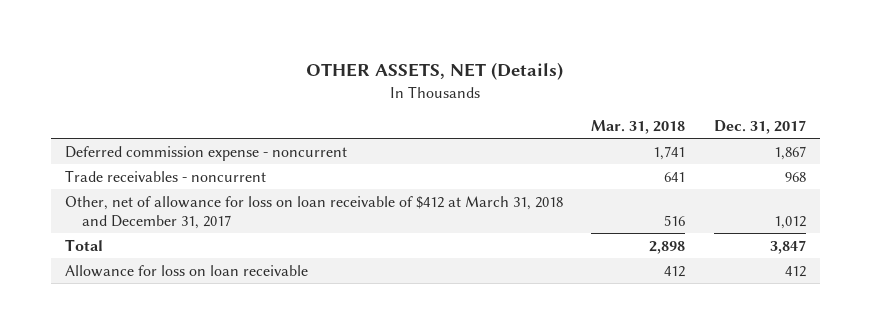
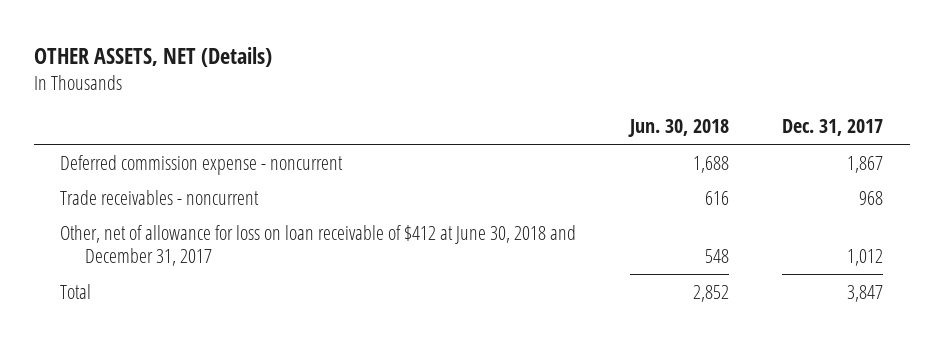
[591,120,686,135] Mar. 31, 2018 -> none
none -> [627,119,729,138] Jun. 30, 2018
[64,195,563,230] Other, net of allowance for loss on loan receivable of $412 at March 31, 2018 and December 31, 2017 -> [60,224,577,267] Other, net of allowance for loss on loan receivable of $412 at June 30, 2018 and December 31, 2017
[64,264,308,277] Allowance for loss on loan receivable -> none

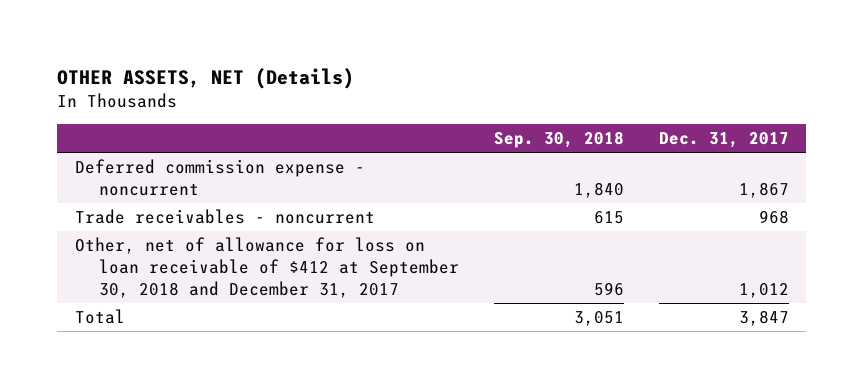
[627,119,729,138] Jun. 30, 2018 -> none
none -> [494,131,625,149] Sep. 30, 2018
[60,224,577,267] Other, net of allowance for loss on loan receivable of $412 at June 30, 2018 and December 31, 2017 -> [74,236,460,298] Other, net of allowance for loss on loan receivable of $412 at September 30, 2018 and December 31, 2017

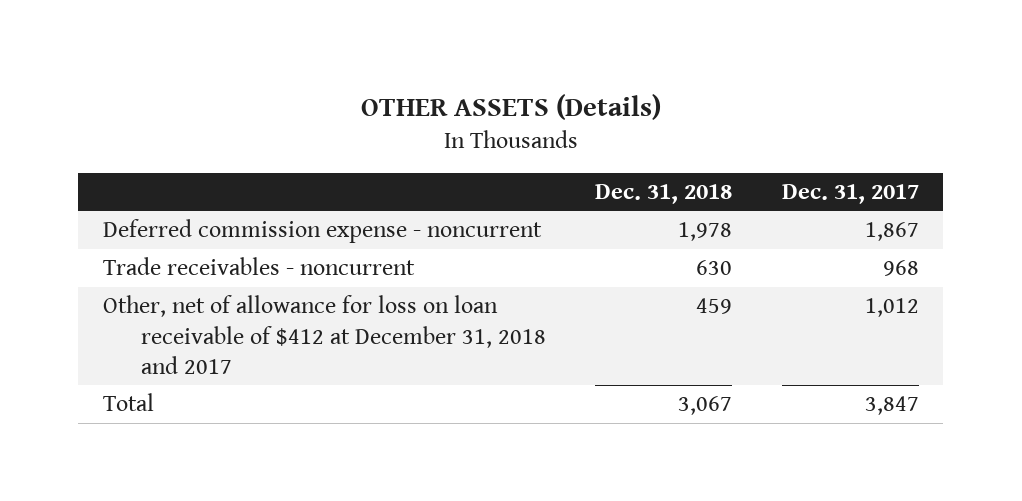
[57,67,355,89] OTHER ASSETS, NET (Details) -> [360,93,661,120] OTHER ASSETS (Details)
[494,131,625,149] Sep. 30, 2018 -> none
none -> [595,183,733,204] Dec. 31, 2018
[74,236,460,298] Other, net of allowance for loss on loan receivable of $412 at September 30, 2018 and December 31, 2017 -> [103,295,546,374] Other, net of allowance for loss on loan receivable of $412 at December 31, 2018 and 2017

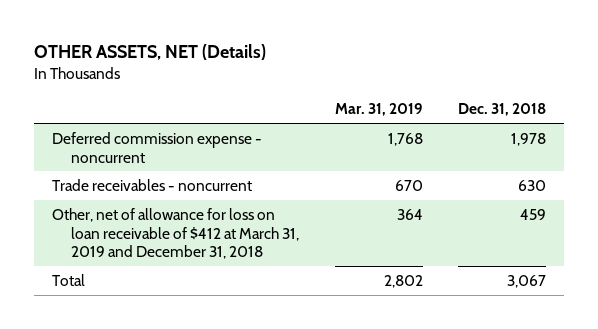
[360,93,661,120] OTHER ASSETS (Details) -> [34,44,267,61] OTHER ASSETS, NET (Details)
[781,183,919,204] Dec. 31, 2017 -> none
none -> [334,103,423,117] Mar. 31, 2019
[103,295,546,374] Other, net of allowance for loss on loan receivable of $412 at December 31, 2018 and 2017 -> [52,207,299,260] Other, net of allowance for loss on loan receivable of $412 at March 31, 2019 and December 31, 2018

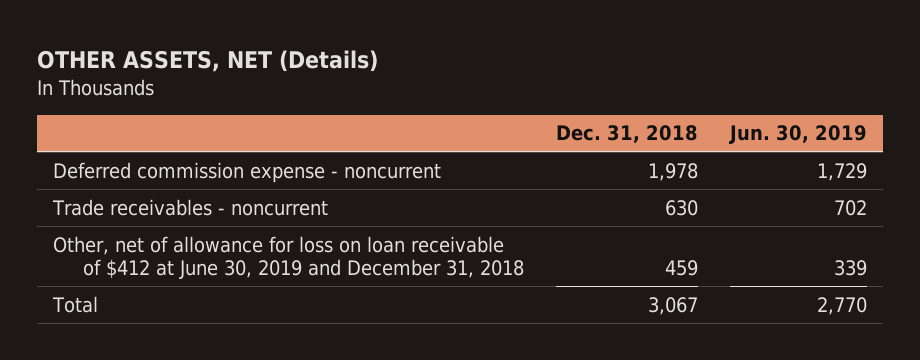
[334,103,423,117] Mar. 31, 2019 -> none
none -> [728,125,867,145] Jun. 30, 2019
[52,207,299,260] Other, net of allowance for loss on loan receivable of $412 at March 31, 2019 and December 31, 2018 -> [53,235,525,280] Other, net of allowance for loss on loan receivable of $412 at June 30, 2019 and December 31, 2018

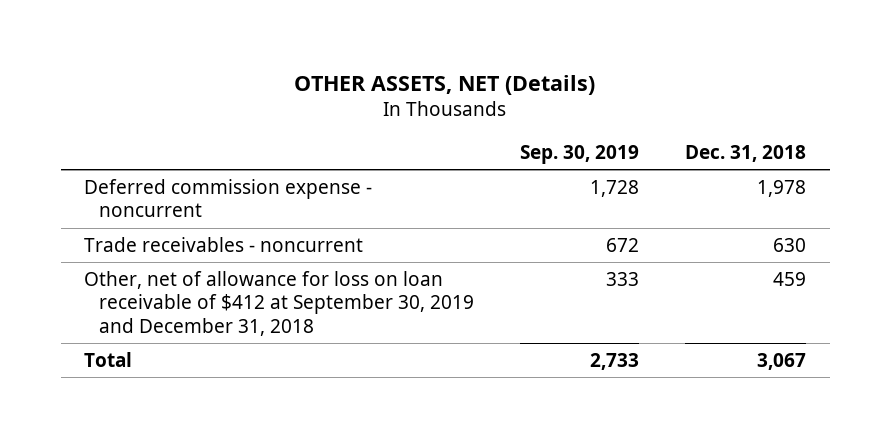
[728,125,867,145] Jun. 30, 2019 -> none
none -> [520,144,640,164] Sep. 30, 2019
[53,235,525,280] Other, net of allowance for loss on loan receivable of $412 at June 30, 2019 and December 31, 2018 -> [84,270,474,336] Other, net of allowance for loss on loan receivable of $412 at September 30, 2019 and December 31, 2018

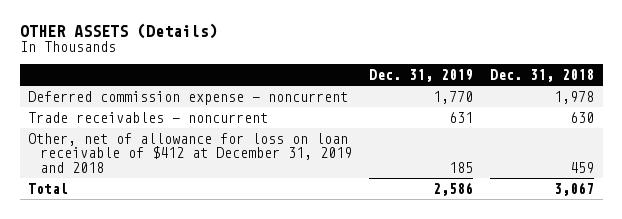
[294,74,596,95] OTHER ASSETS, NET (Details) -> [19,23,218,40] OTHER ASSETS (Details)
[520,144,640,164] Sep. 30, 2019 -> none
none -> [369,68,474,82] Dec. 31, 2019
[84,270,474,336] Other, net of allowance for loss on loan receivable of $412 at September 30, 2019 and December 31, 2018 -> [27,132,353,173] Other, net of allowance for loss on loan receivable of $412 at December 31, 2019 and 2018

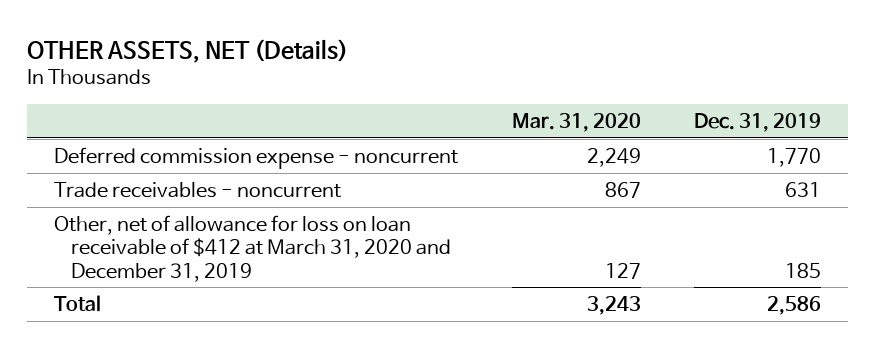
[19,23,218,40] OTHER ASSETS (Details) -> [27,38,349,63] OTHER ASSETS, NET (Details)
[490,68,595,82] Dec. 31, 2018 -> none
none -> [511,112,641,132] Mar. 31, 2020
[27,132,353,173] Other, net of allowance for loss on loan receivable of $412 at December 31, 2019 and 2018 -> [53,215,452,282] Other, net of allowance for loss on loan receivable of $412 at March 31, 2020 and December 31, 2019

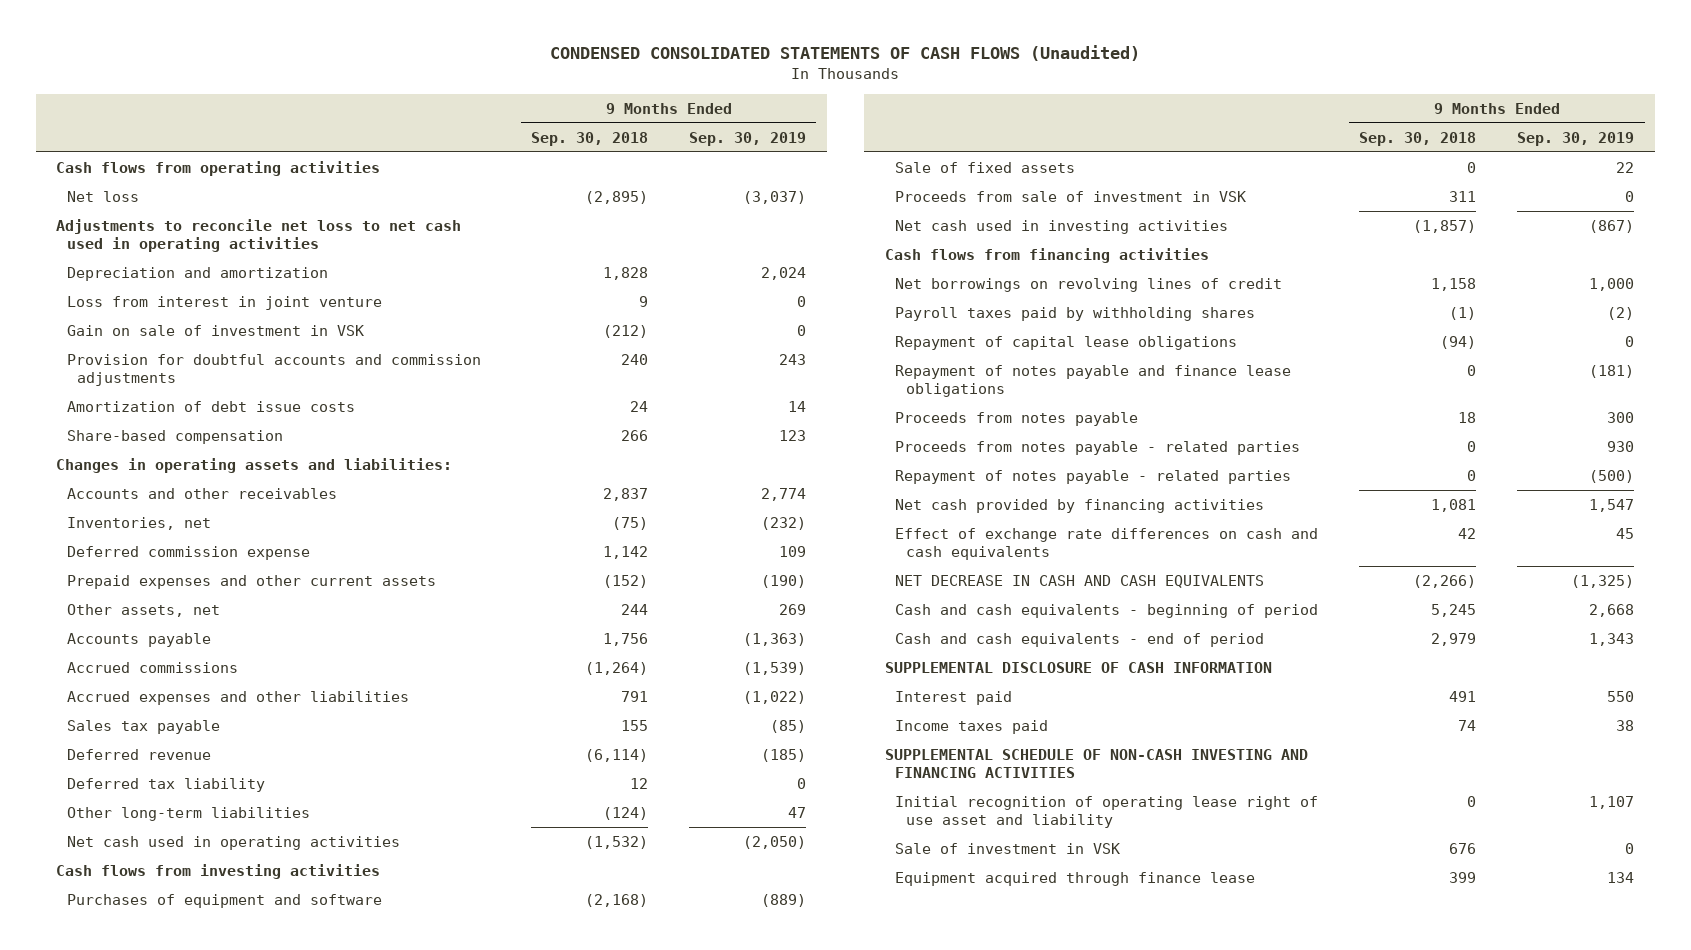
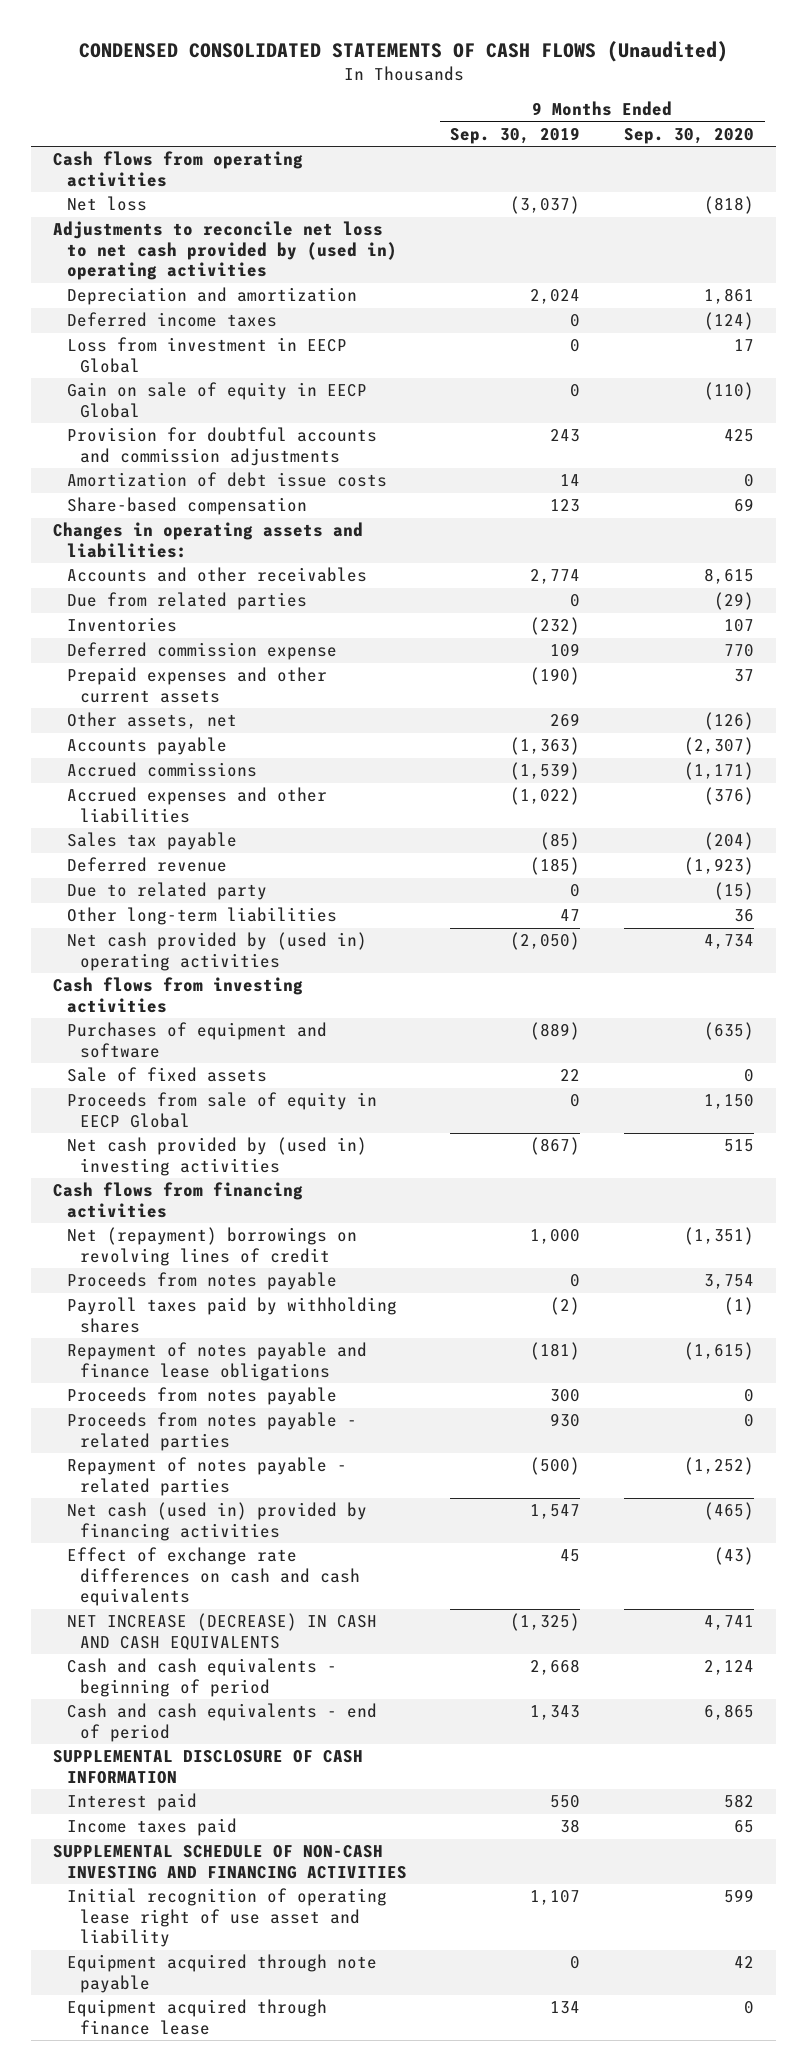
[531,131,649,146] Sep. 30, 2018 -> none
none -> [624,127,755,144] Sep. 30, 2020
[56,218,462,253] Adjustments to reconcile net loss to net cash used in operating activities -> [52,221,397,281] Adjustments to reconcile net loss to net cash provided by (used in) operating activities
[66,295,382,310] Loss from interest in joint venture -> none
none -> [66,312,277,328] Deferred income taxes
none -> [66,337,347,373] Loss from investment in EECP Global
[66,324,364,336] Gain on sale of investment in VSK -> [66,382,367,418] Gain on sale of equity in EECP Global
none -> [66,592,307,611] Due from related parties
[66,516,211,530] Inventories, net -> [66,617,177,633] Inventories
[66,777,265,792] Deferred tax liability -> none
none -> [66,882,267,901] Due to related party
[66,835,400,850] Net cash used in operating activities -> [66,932,367,971] Net cash provided by (used in) operating activities
[895,190,1247,202] Proceeds from sale of investment in VSK -> [66,1092,377,1128] Proceeds from sale of equity in EECP Global
[895,219,1229,234] Net cash used in investing activities -> [66,1137,367,1176] Net cash provided by (used in) investing activities
[895,277,1283,292] Net borrowings on revolving lines of credit -> [66,1227,357,1266] Net (repayment) borrowings on revolving lines of credit
none -> [66,1272,337,1291] Proceeds from notes payable
[895,335,1238,350] Repayment of capital lease obligations -> none
[895,498,1265,513] Net cash provided by financing activities -> [66,1502,367,1541] Net cash (used in) provided by financing activities
[895,574,1265,588] NET DECREASE IN CASH AND CASH EQUIVALENTS -> [66,1613,377,1650] NET INCREASE (DECREASE) IN CASH AND CASH EQUIVALENTS
[895,842,1121,854] Sale of investment in VSK -> none
none -> [66,1954,377,1993] Equipment acquired through note payable

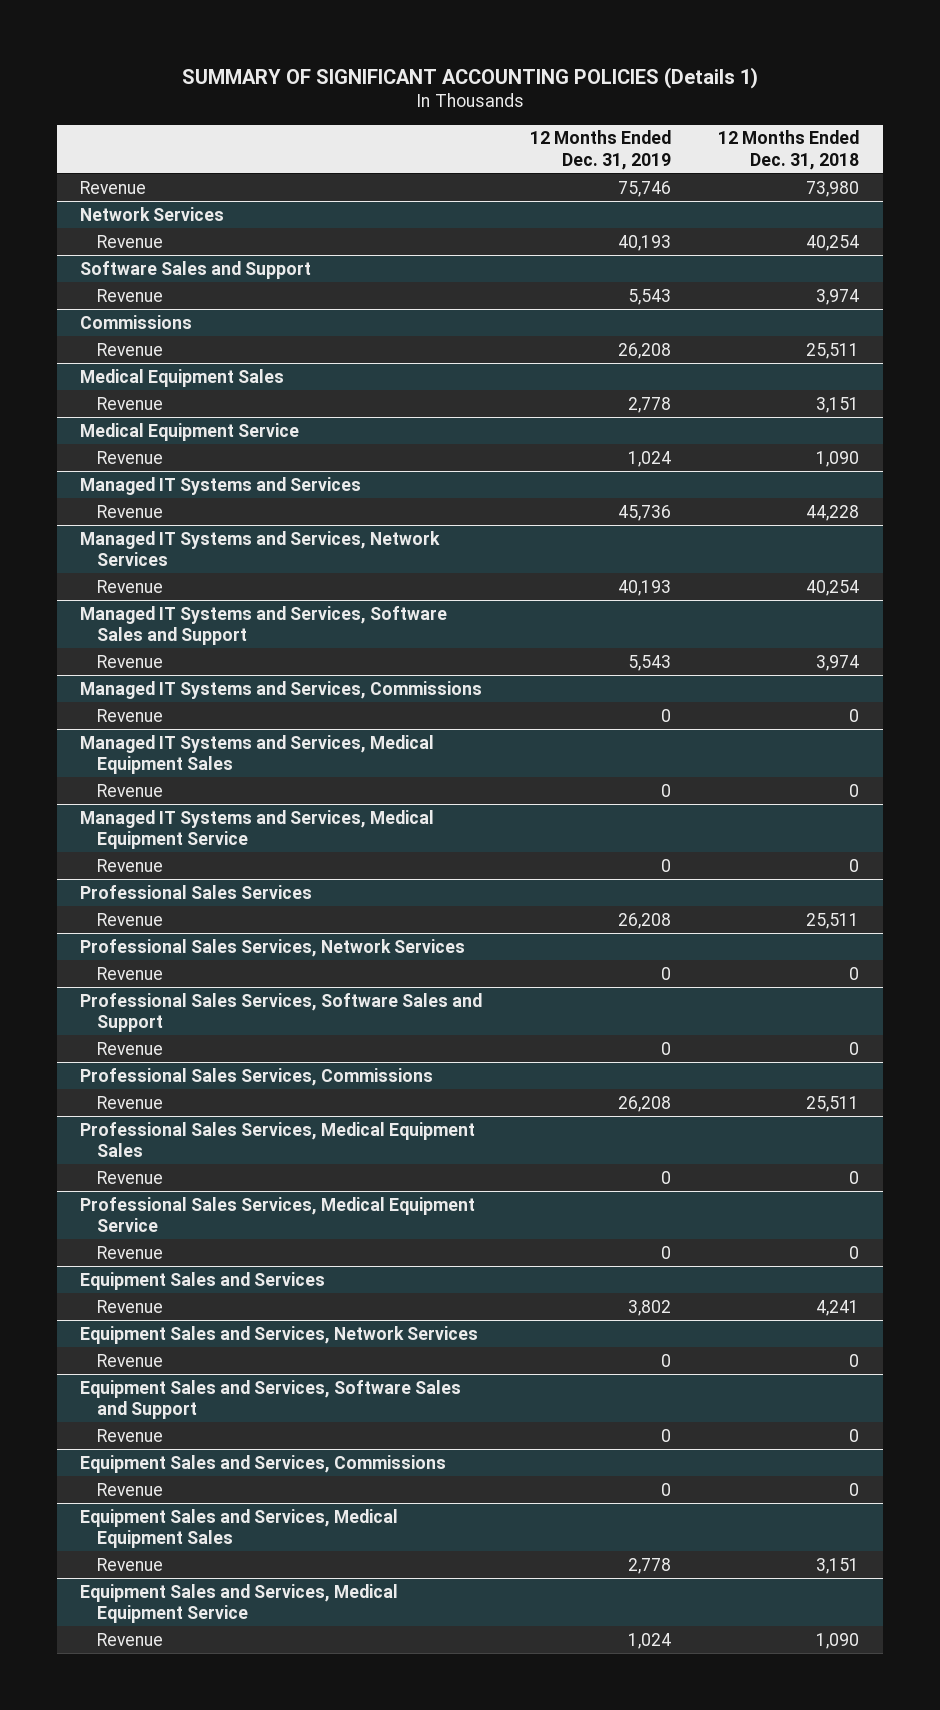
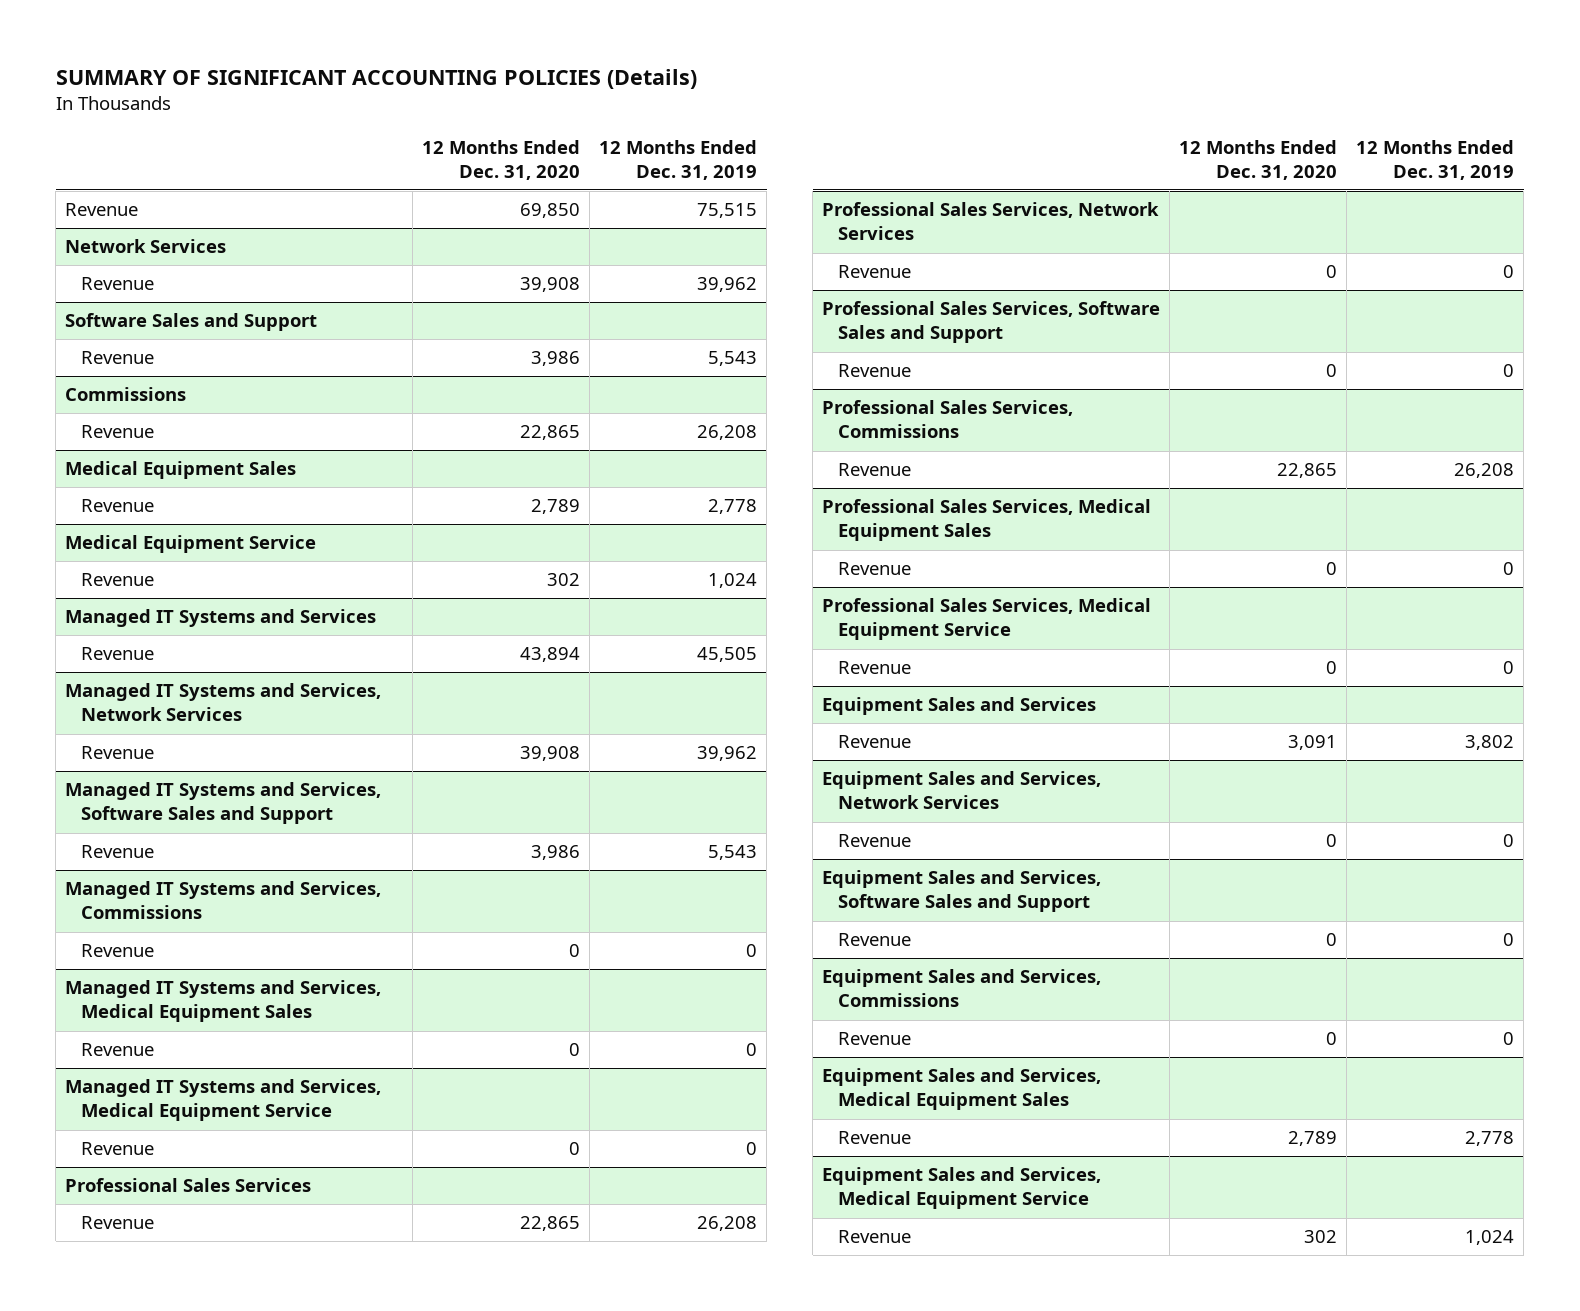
[181,66,758,89] SUMMARY OF SIGNIFICANT ACCOUNTING POLICIES (Details 1) -> [55,68,697,89] SUMMARY OF SIGNIFICANT ACCOUNTING POLICIES (Details)
[718,130,860,170] 12 Months Ended Dec. 31, 2018 -> none
none -> [422,139,581,180] 12 Months Ended Dec. 31, 2020
[617,180,671,197] 75,746 -> [697,203,758,219] 75,515
[617,234,671,251] 40,193 -> [697,277,758,293] 39,962
[617,504,671,521] 45,736 -> [697,647,758,663] 45,505
[617,579,671,596] 40,193 -> [697,746,758,762] 39,962

